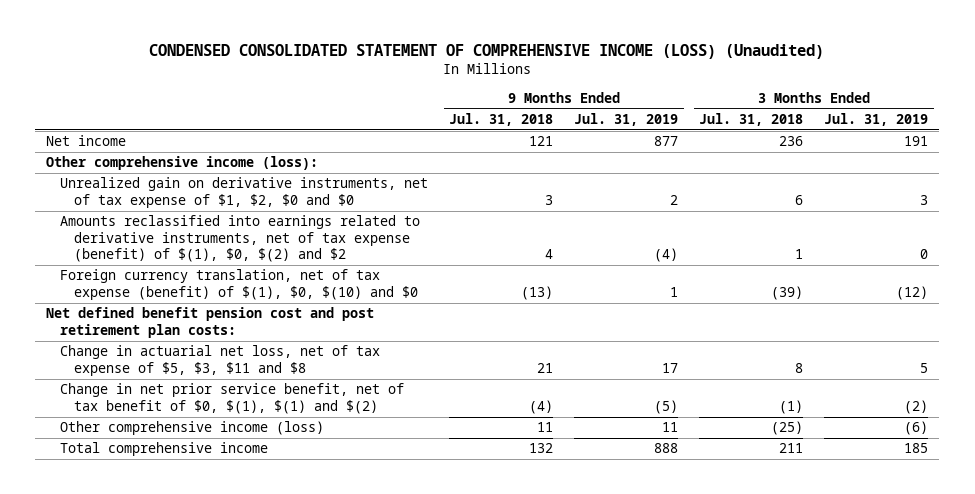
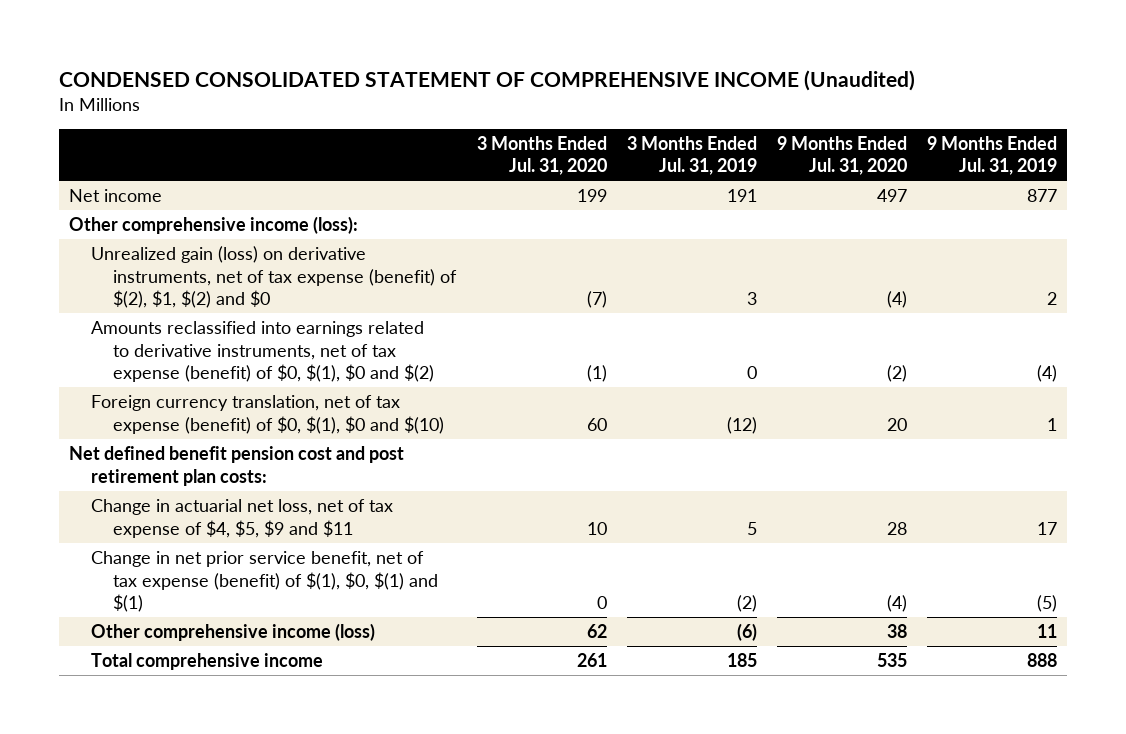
[149,44,825,60] CONDENSED CONSOLIDATED STATEMENT OF COMPREHENSIVE INCOME (LOSS) (Unaudited) -> [59,69,916,91] CONDENSED CONSOLIDATED STATEMENT OF COMPREHENSIVE INCOME (Unaudited)
[449,113,554,127] Jul. 31, 2018 -> none
[699,113,804,127] Jul. 31, 2018 -> none
none -> [476,135,607,176] 3 Months Ended Jul. 31, 2020
none -> [776,135,907,176] 9 Months Ended Jul. 31, 2020
[60,177,429,208] Unrealized gain on derivative instruments, net of tax expense of $1, $2, $0 and $0 -> [91,245,458,309] Unrealized gain (loss) on derivative instruments, net of tax expense (benefit) of $(2), $1, $(2) and $0
[60,215,421,263] Amounts reclassified into earnings related to derivative instruments, net of tax expense (benefit) of $(1), $0, $(2) and $2 -> [91,320,435,383] Amounts reclassified into earnings related to derivative instruments, net of tax expense (benefit) of $0, $(1), $0 and $(2)
[60,269,419,300] Foreign currency translation, net of tax expense (benefit) of $(1), $0, $(10) and $0 -> [91,394,445,434] Foreign currency translation, net of tax expense (benefit) of $0, $(1), $0 and $(10)
[60,345,381,376] Change in actuarial net loss, net of tax expense of $5, $3, $11 and $8 -> [91,498,394,538] Change in actuarial net loss, net of tax expense of $4, $5, $9 and $11
[60,383,405,414] Change in net prior service benefit, net of tax benefit of $0, $(1), $(1) and $(2) -> [91,550,439,613] Change in net prior service benefit, net of tax expense (benefit) of $(1), $0, $(1) and $(1)

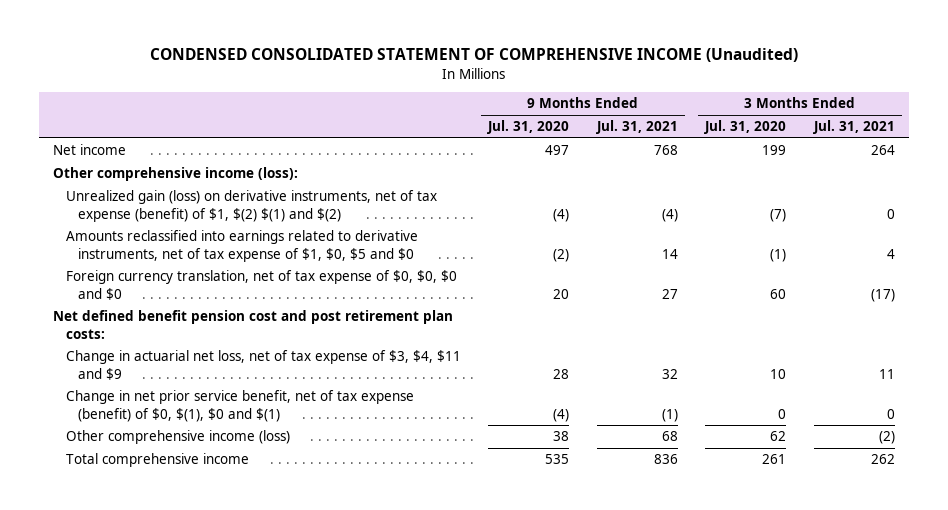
[626,135,757,176] 3 Months Ended Jul. 31, 2019 -> none
[927,135,1058,176] 9 Months Ended Jul. 31, 2019 -> none
none -> [595,120,678,135] Jul. 31, 2021
none -> [812,120,895,135] Jul. 31, 2021
[91,245,458,309] Unrealized gain (loss) on derivative instruments, net of tax expense (benefit) of $(2), $1, $(2) and $0 -> [65,190,437,222] Unrealized gain (loss) on derivative instruments, net of tax expense (benefit) of $1, $(2) $(1) and $(2)
[91,320,435,383] Amounts reclassified into earnings related to derivative instruments, net of tax expense (benefit) of $0, $(1), $0 and $(2) -> [65,230,418,262] Amounts reclassified into earnings related to derivative instruments, net of tax expense of $1, $0, $5 and $0
[91,394,445,434] Foreign currency translation, net of tax expense (benefit) of $0, $(1), $0 and $(10) -> [65,270,457,300] Foreign currency translation, net of tax expense of $0, $0, $0 and $0
[91,498,394,538] Change in actuarial net loss, net of tax expense of $4, $5, $9 and $11 -> [65,350,461,380] Change in actuarial net loss, net of tax expense of $3, $4, $11 and $9
[91,550,439,613] Change in net prior service benefit, net of tax expense (benefit) of $(1), $0, $(1) and $(1) -> [65,390,414,422] Change in net prior service benefit, net of tax expense (benefit) of $0, $(1), $0 and $(1)

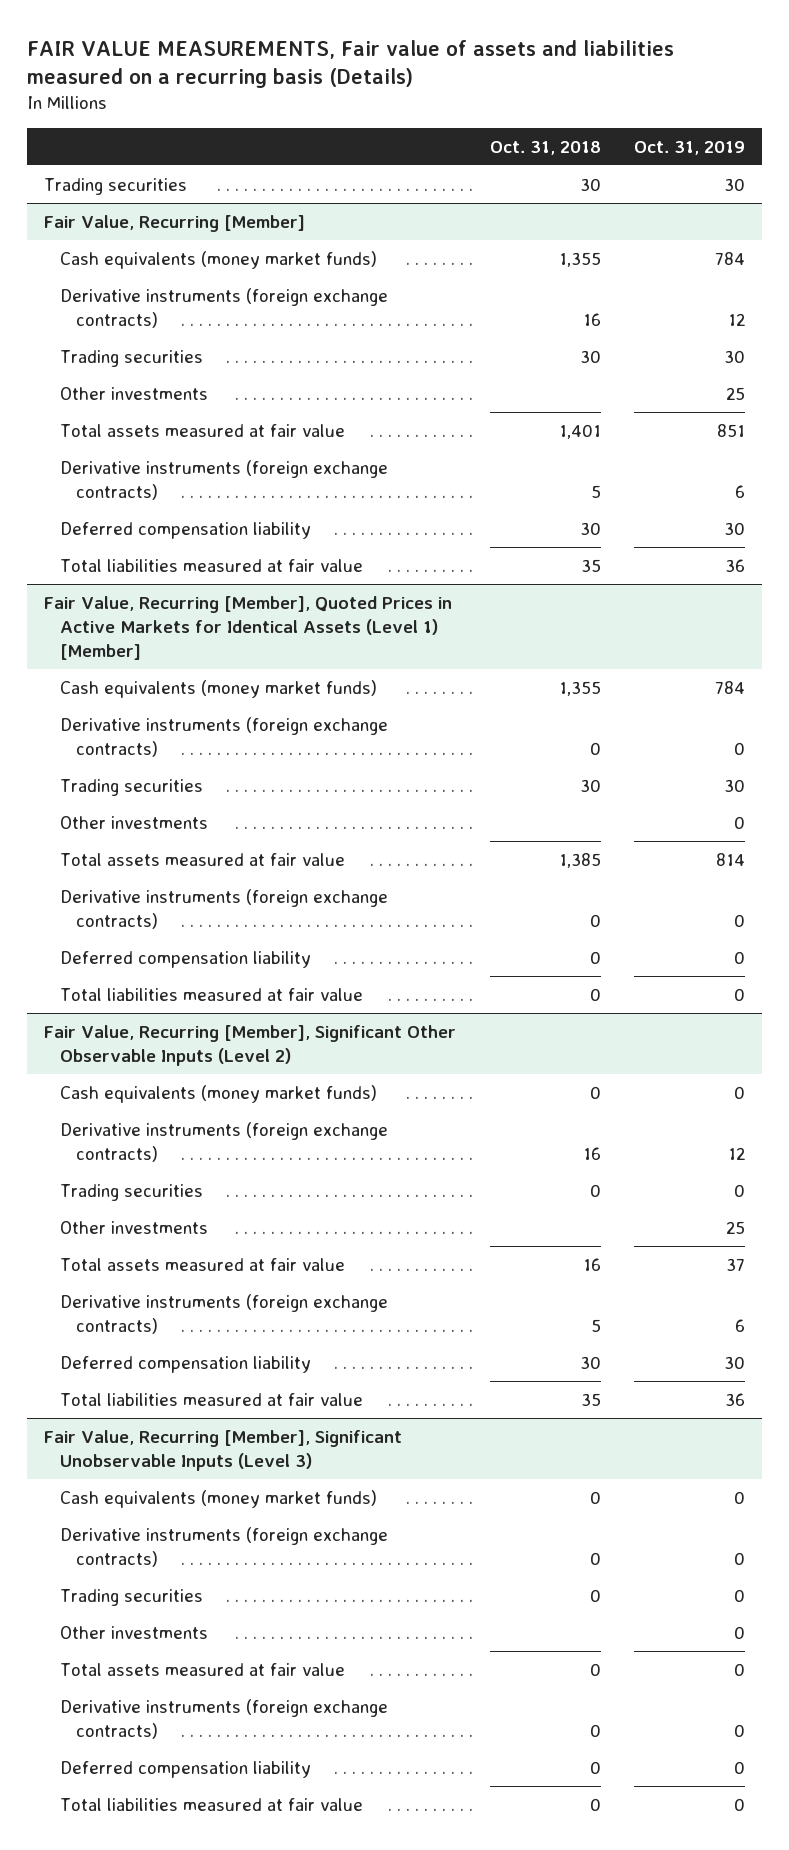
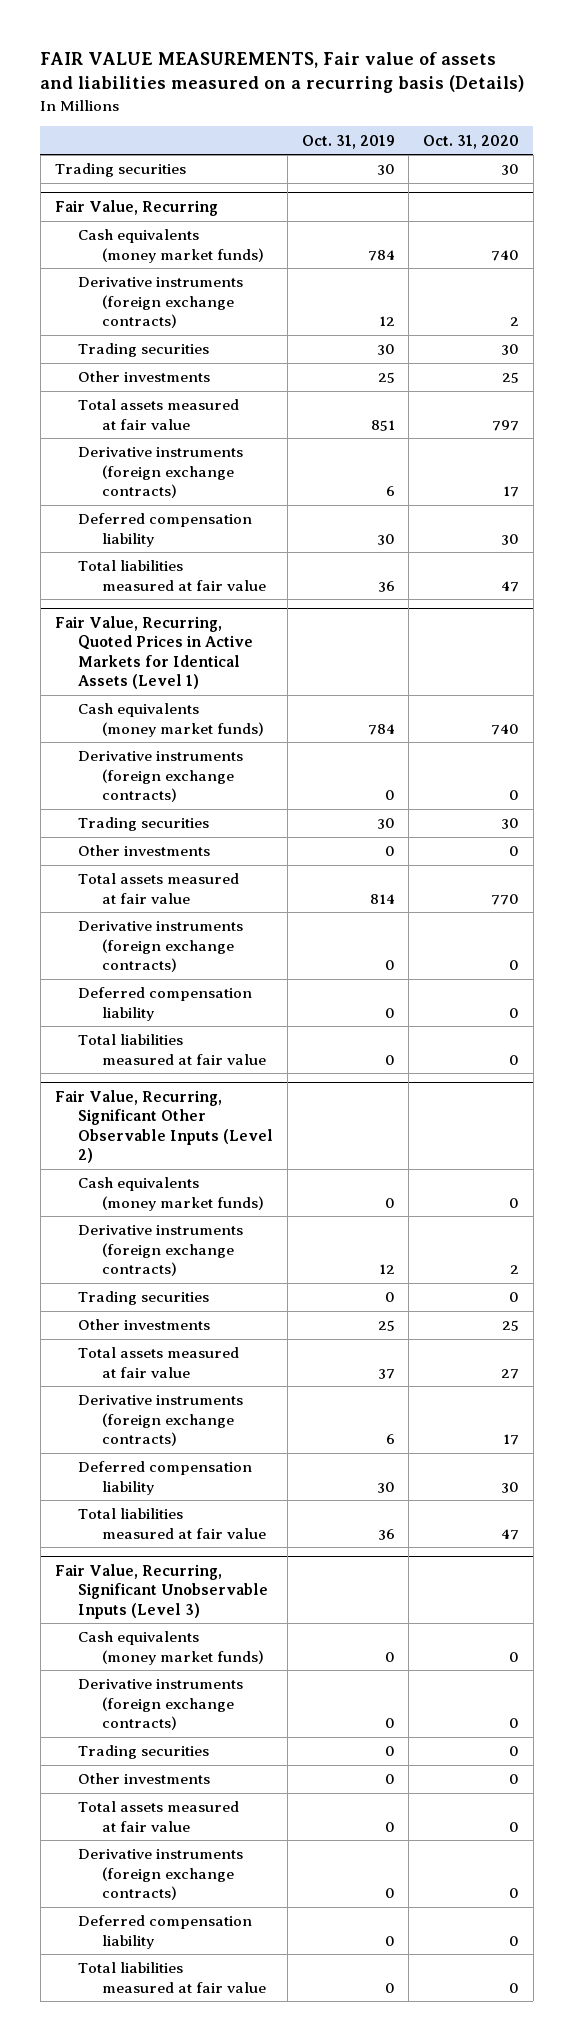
[489,140,601,155] Oct. 31, 2018 -> none
none -> [423,134,520,149] Oct. 31, 2020
[43,214,305,232] Fair Value, Recurring [Member] -> [54,200,218,217] Fair Value, Recurring
[43,595,452,660] Fair Value, Recurring [Member], Quoted Prices in Active Markets for Identical Assets (Level 1) [Member] -> [54,616,254,690] Fair Value, Recurring, Quoted Prices in Active Markets for Identical Assets (Level 1)
[43,1024,456,1066] Fair Value, Recurring [Member], Significant Other Observable Inputs (Level 2) -> [54,1090,274,1164] Fair Value, Recurring, Significant Other Observable Inputs (Level 2)
[43,1429,402,1471] Fair Value, Recurring [Member], Significant Unobservable Inputs (Level 3) -> [54,1564,269,1619] Fair Value, Recurring, Significant Unobservable Inputs (Level 3)

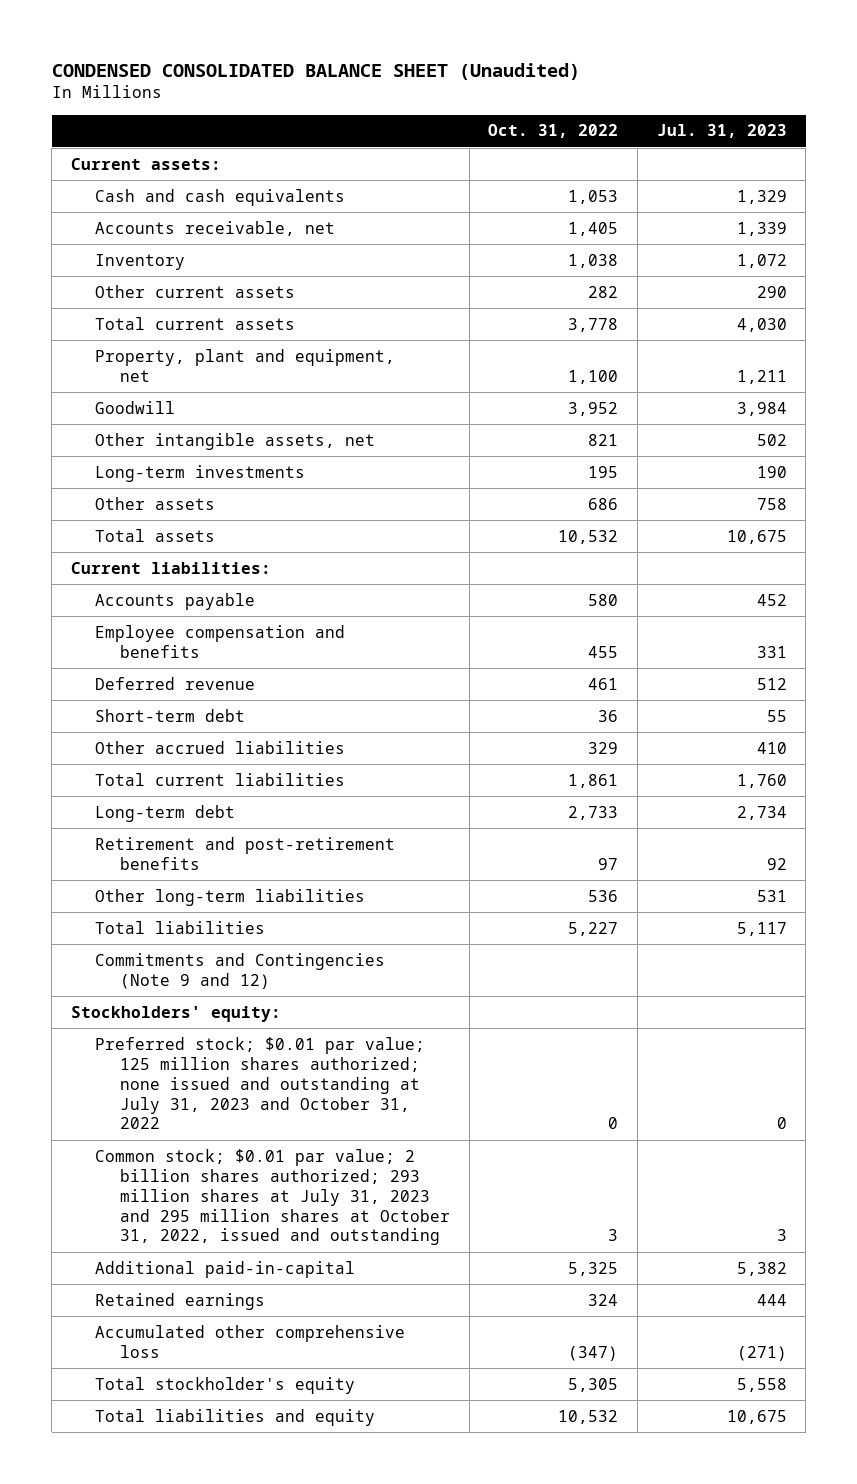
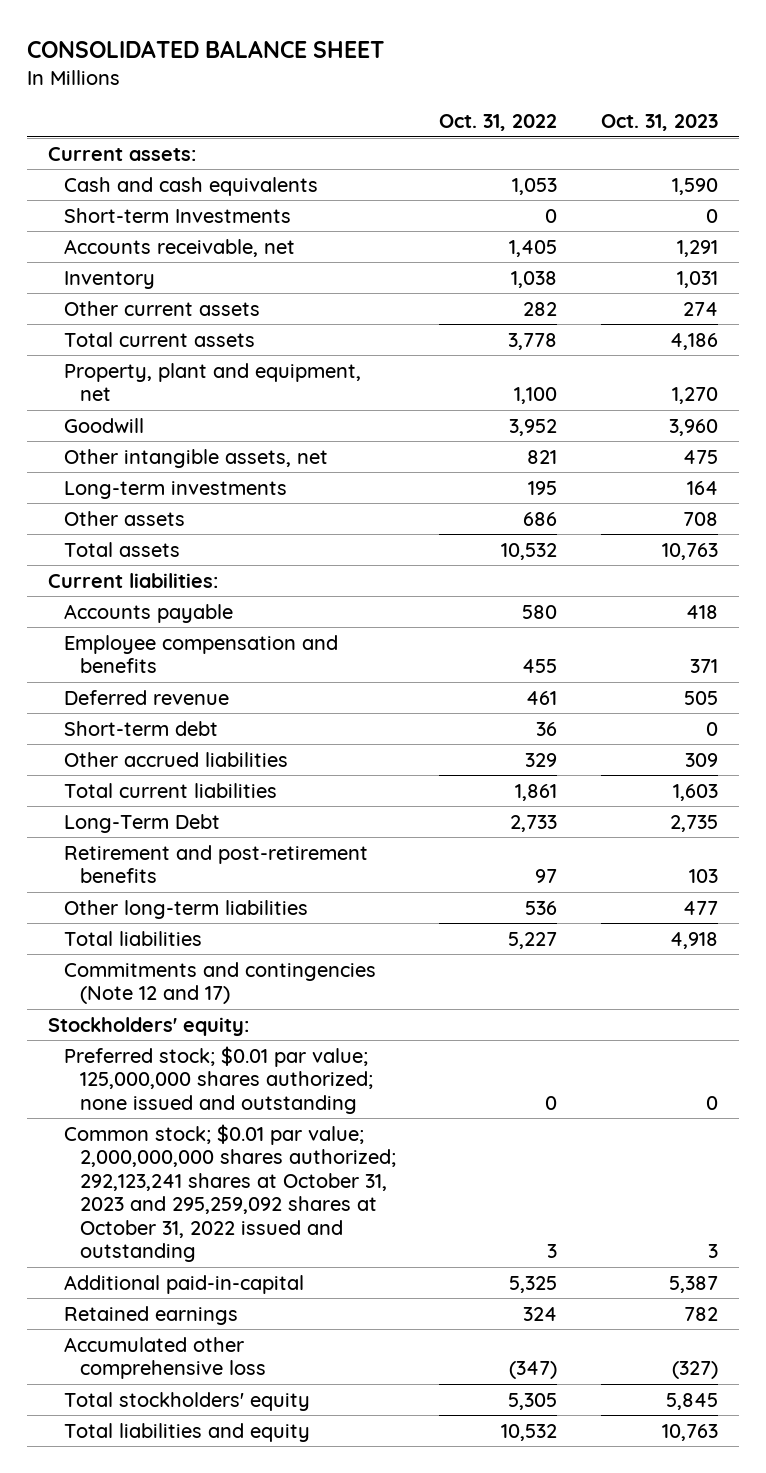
[51,62,580,80] CONDENSED CONSOLIDATED BALANCE SHEET (Unaudited) -> [26,40,384,59] CONSOLIDATED BALANCE SHEET
[656,124,787,139] Jul. 31, 2023 -> none
none -> [600,114,718,132] Oct. 31, 2023
none -> [64,207,292,223] Short-term Investments
[95,804,236,822] Long-term debt -> [64,813,221,833] Long-Term Debt
[95,952,386,989] Commitments and Contingencies (Note 9 and 12) -> [64,961,377,1005] Commitments and contingencies (Note 12 and 17)
[95,1036,426,1130] Preferred stock; $0.01 par value; 125 million shares authorized; none issued and outstanding at July 31, 2023 and October 31, 2022 -> [64,1045,374,1114] Preferred stock; $0.01 par value; 125,000,000 shares authorized; none issued and outstanding
[95,1148,450,1246] Common stock; $0.01 par value; 2 billion shares authorized; 293 million shares at July 31, 2023 and 295 million shares at October 31, 2022, issued and outstanding -> [64,1123,397,1263] Common stock; $0.01 par value; 2,000,000,000 shares authorized; 292,123,241 shares at October 31, 2023 and 295,259,092 shares at October 31, 2022 issued and outstanding
[95,1376,356,1394] Total stockholder's equity -> [64,1391,311,1411] Total stockholders' equity

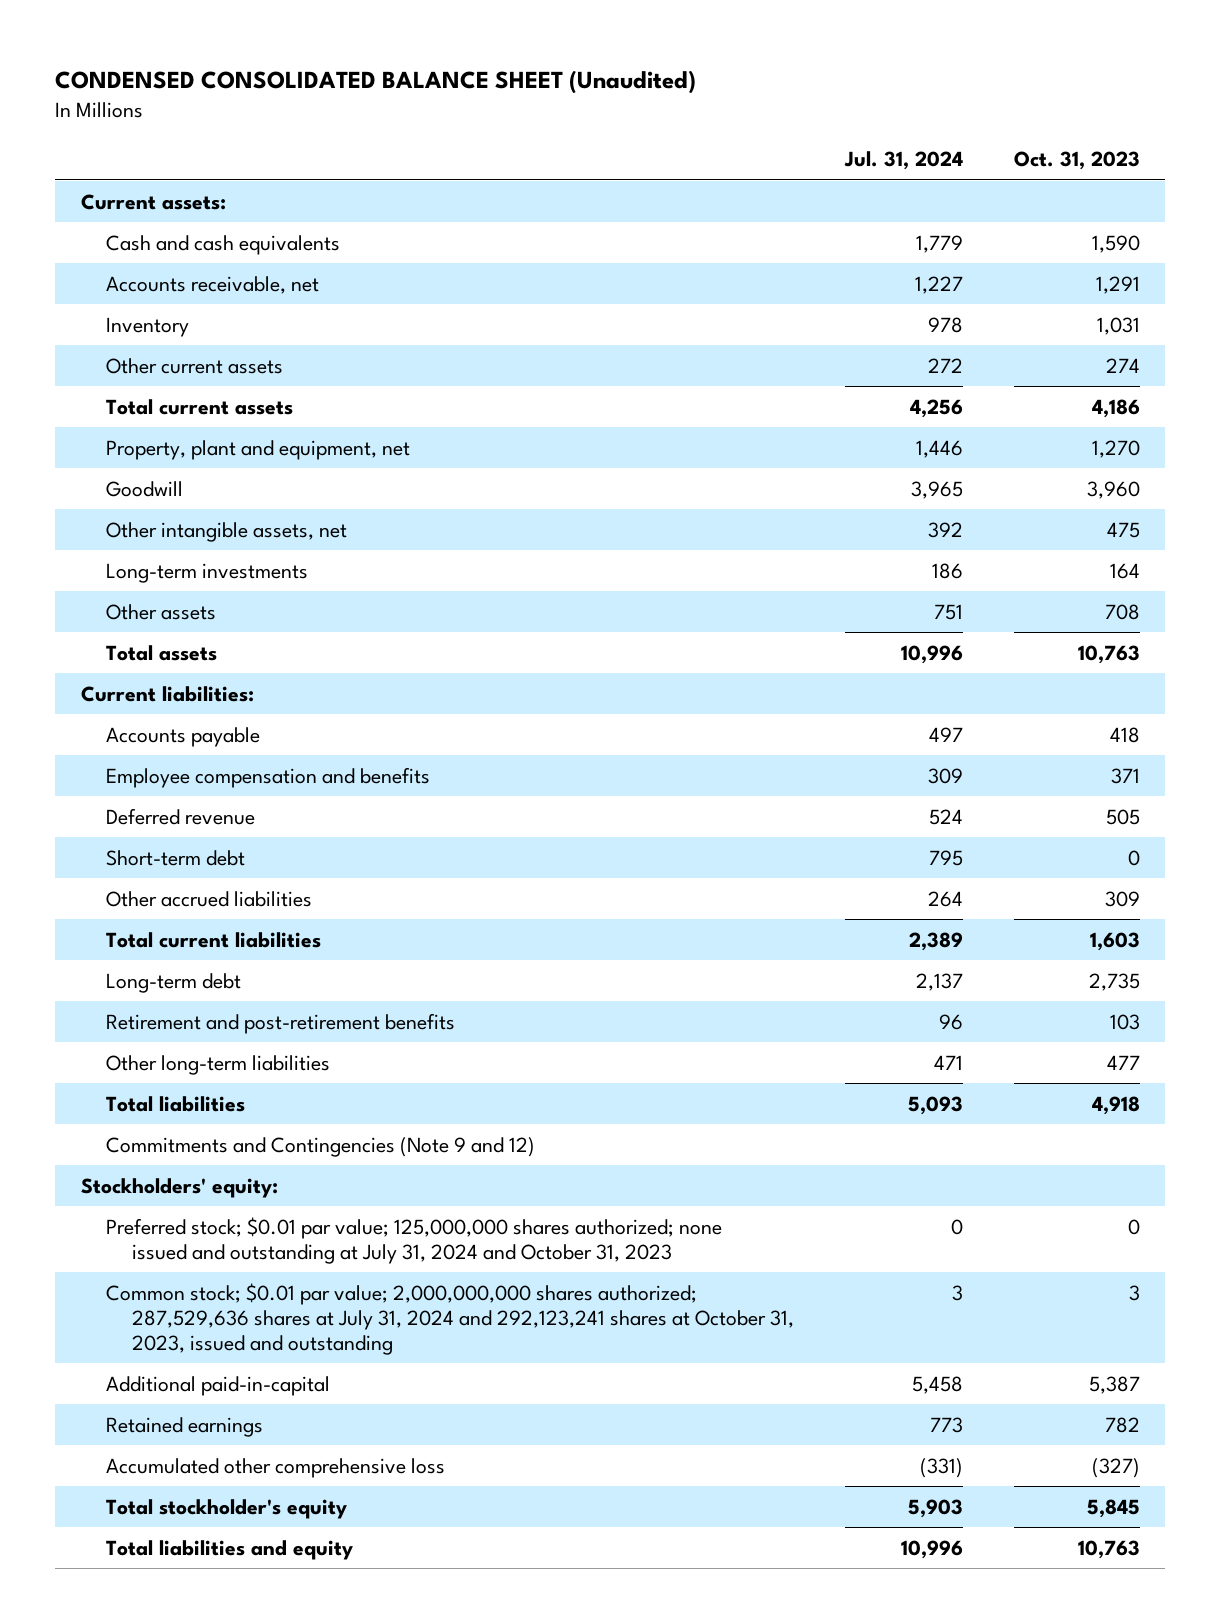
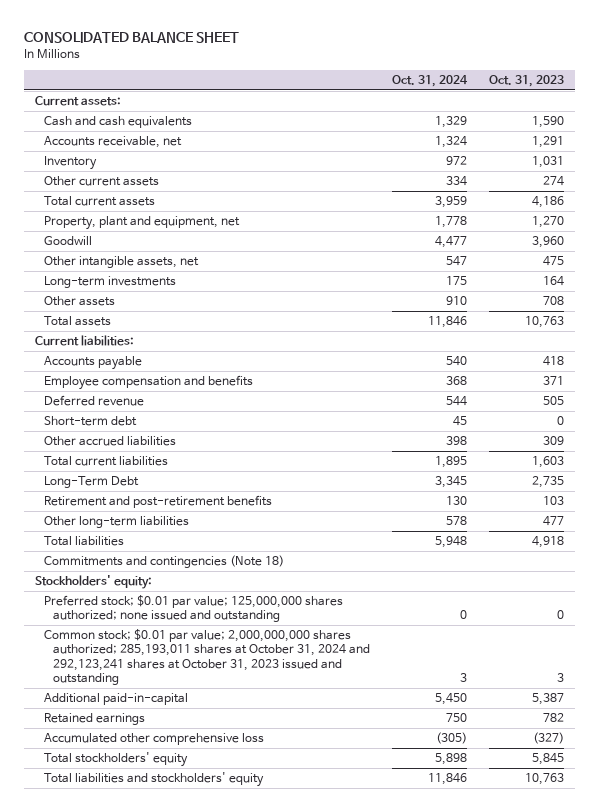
[55,70,697,95] CONDENSED CONSOLIDATED BALANCE SHEET (Unaudited) -> [23,32,239,44] CONSOLIDATED BALANCE SHEET
[844,151,964,171] Jul. 31, 2024 -> none
none -> [391,74,468,87] Oct. 31, 2024
[106,972,242,993] Long-term debt -> [43,476,139,489] Long-Term Debt
[106,1136,536,1157] Commitments and Contingencies (Note 9 and 12) -> [43,555,284,569] Commitments and contingencies (Note 18)
[106,1216,723,1264] Preferred stock; $0.01 par value; 125,000,000 shares authorized; none issued and outstanding at July 31, 2024 and October 31, 2023 -> [43,595,343,623] Preferred stock; $0.01 par value; 125,000,000 shares authorized; none issued and outstanding
[106,1282,795,1355] Common stock; $0.01 par value; 2,000,000,000 shares authorized; 287,529,636 shares at July 31, 2024 and 292,123,241 shares at October 31, 2023, issued and outstanding -> [43,629,370,685] Common stock; $0.01 par value; 2,000,000,000 shares authorized; 285,193,011 shares at October 31, 2024 and 292,123,241 shares at October 31, 2023 issued and outstanding
[106,1498,348,1519] Total stockholder's equity -> [43,752,188,768] Total stockholders' equity
[106,1539,354,1560] Total liabilities and equity -> [43,772,264,788] Total liabilities and stockholders' equity

